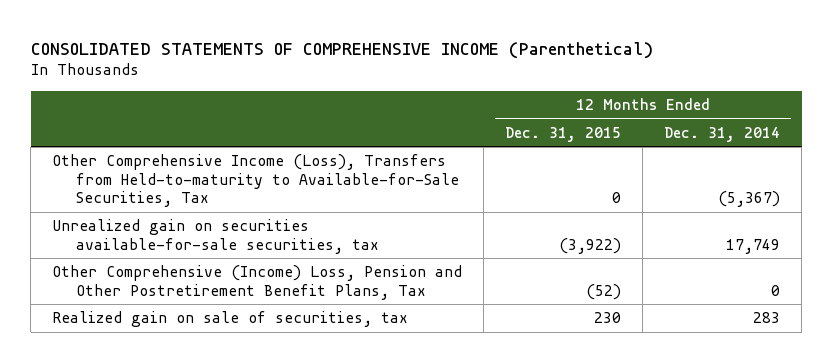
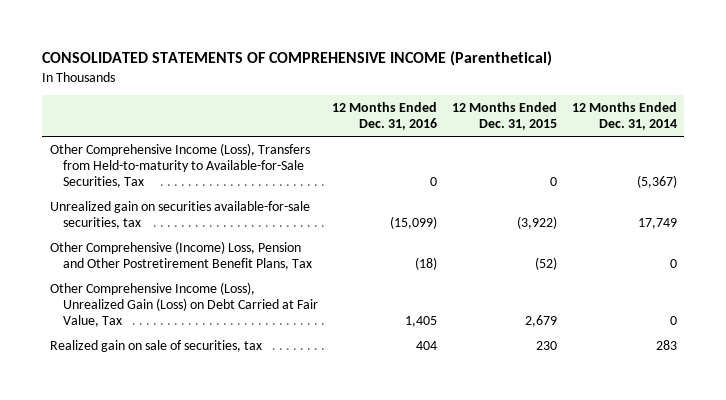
none -> [332,102,438,131] 12 Months Ended Dec. 31, 2016
none -> [49,281,318,327] Other Comprehensive Income (Loss), Unrealized Gain (Loss) on Debt Carried at Fair Value, Tax

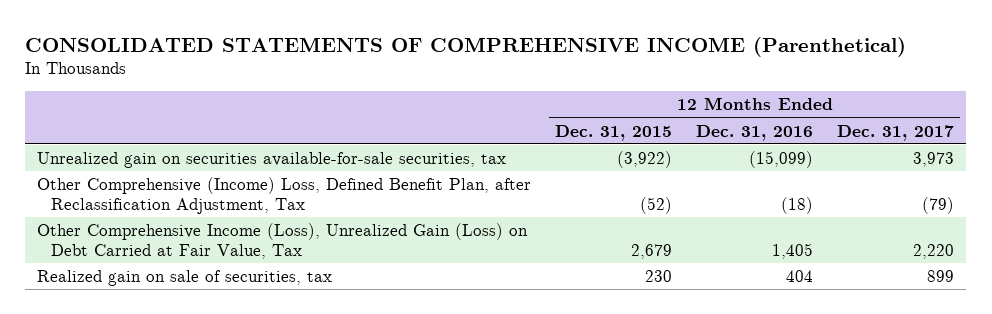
[571,102,677,131] 12 Months Ended Dec. 31, 2014 -> none
none -> [837,124,955,141] Dec. 31, 2017
[49,142,310,188] Other Comprehensive Income (Loss), Transfers from Held-to-maturity to Available-for-Sale Securities, Tax -> none
[49,240,312,270] Other Comprehensive (Income) Loss, Pension and Other Postretirement Benefit Plans, Tax -> [37,176,532,214] Other Comprehensive (Income) Loss, Defined Benefit Plan, after Reclassification Adjustment, Tax

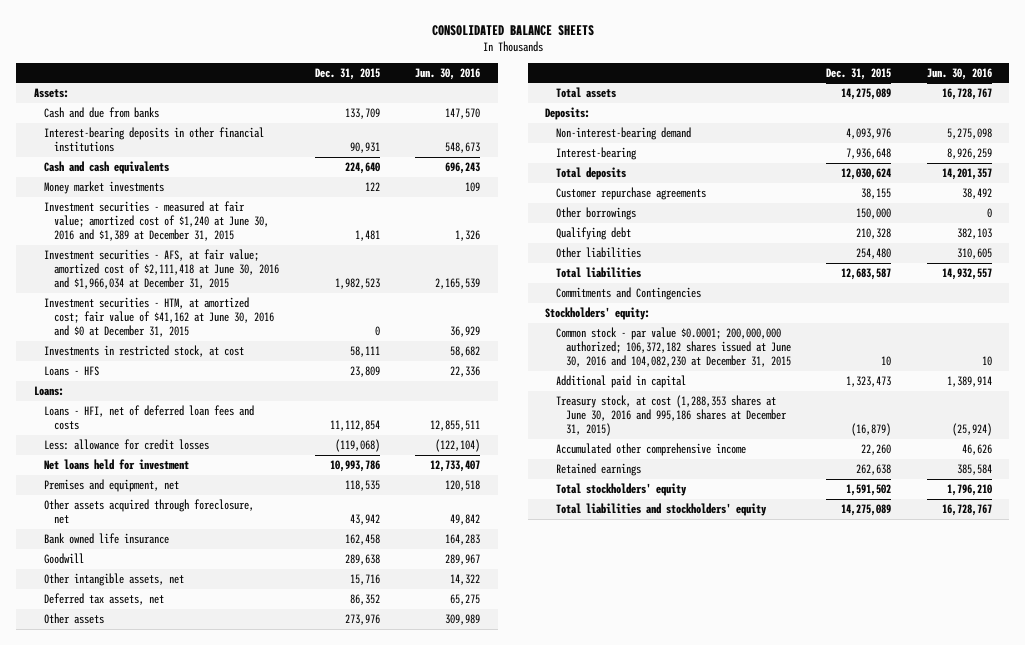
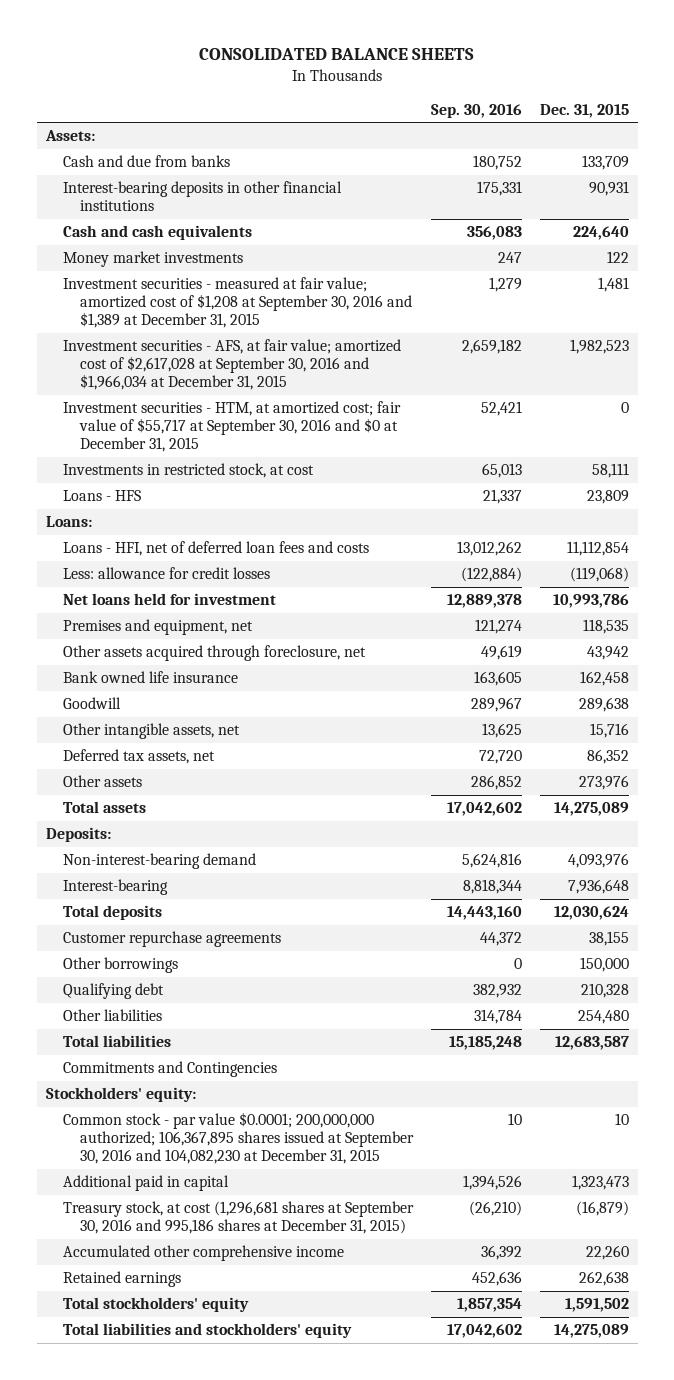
[414,67,480,80] Jun. 30, 2016 -> none
none -> [430,103,522,118] Sep. 30, 2016
[43,201,270,241] Investment securities - measured at fair value; amortized cost of $1,240 at June 30, 2016 and $1,389 at December 31, 2015 -> [62,277,413,329] Investment securities - measured at fair value; amortized cost of $1,208 at September 30, 2016 and $1,389 at December 31, 2015
[43,249,280,289] Investment securities - AFS, at fair value; amortized cost of $2,111,418 at June 30, 2016 and $1,966,034 at December 31, 2015 -> [62,339,401,391] Investment securities - AFS, at fair value; amortized cost of $2,617,028 at September 30, 2016 and $1,966,034 at December 31, 2015
[43,297,275,337] Investment securities - HTM, at amortized cost; fair value of $41,162 at June 30, 2016 and $0 at December 31, 2015 -> [62,401,401,453] Investment securities - HTM, at amortized cost; fair value of $55,717 at September 30, 2016 and $0 at December 31, 2015
[555,327,791,367] Common stock - par value $0.0001; 200,000,000 authorized; 106,372,182 shares issued at June 30, 2016 and 104,082,230 at December 31, 2015 -> [62,1112,415,1165] Common stock - par value $0.0001; 200,000,000 authorized; 106,367,895 shares issued at September 30, 2016 and 104,082,230 at December 31, 2015
[555,395,787,436] Treasury stock, at cost (1,288,353 shares at June 30, 2016 and 995,186 shares at December 31, 2015) -> [62,1201,414,1235] Treasury stock, at cost (1,296,681 shares at September 30, 2016 and 995,186 shares at December 31, 2015)

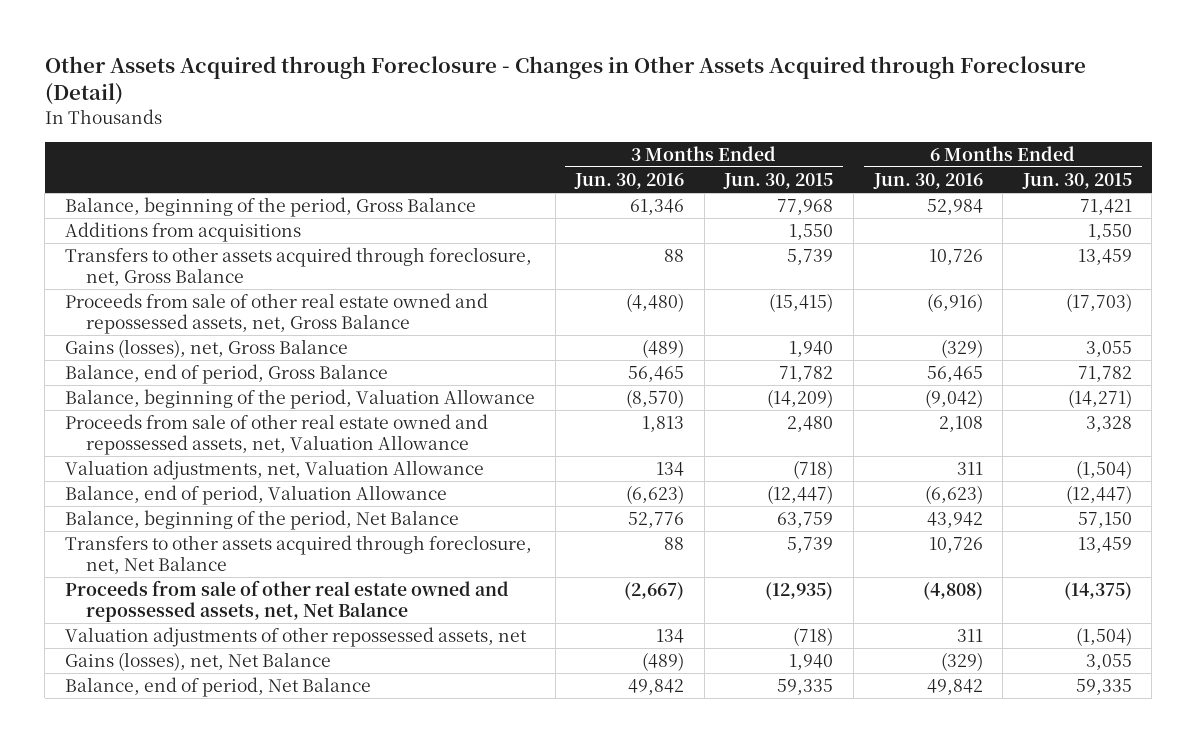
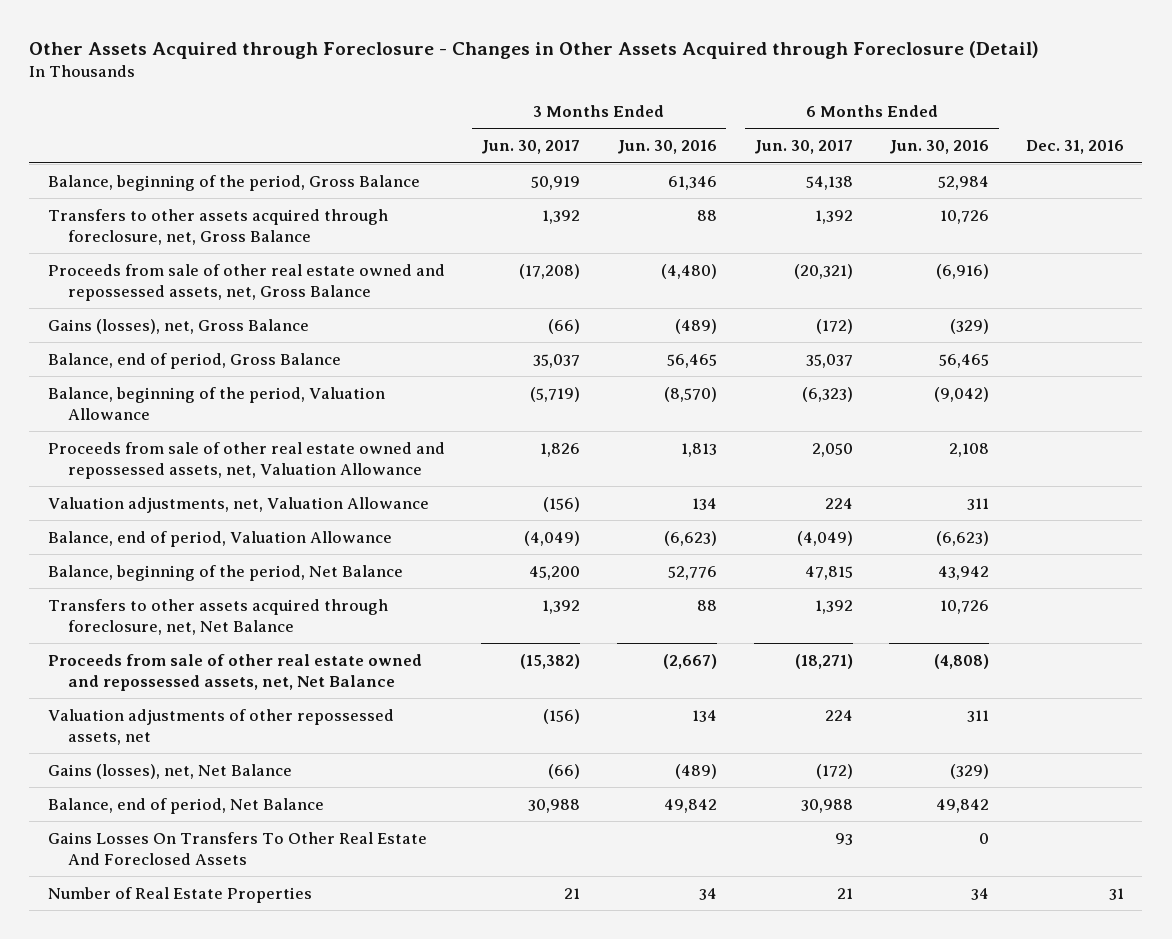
[723,173,834,190] Jun. 30, 2015 -> none
[1021,173,1132,190] Jun. 30, 2015 -> none
none -> [481,140,581,155] Jun. 30, 2017
none -> [753,140,853,155] Jun. 30, 2017
none -> [1026,140,1125,155] Dec. 31, 2016
[65,222,302,243] Additions from acquisitions -> none
none -> [47,831,427,866] Gains Losses On Transfers To Other Real Estate And Foreclosed Assets
none -> [47,886,312,903] Number of Real Estate Properties

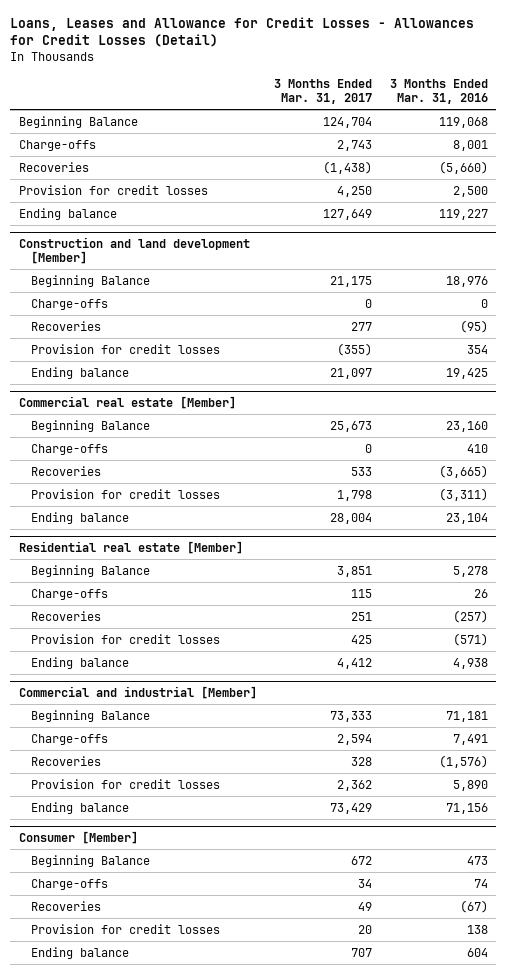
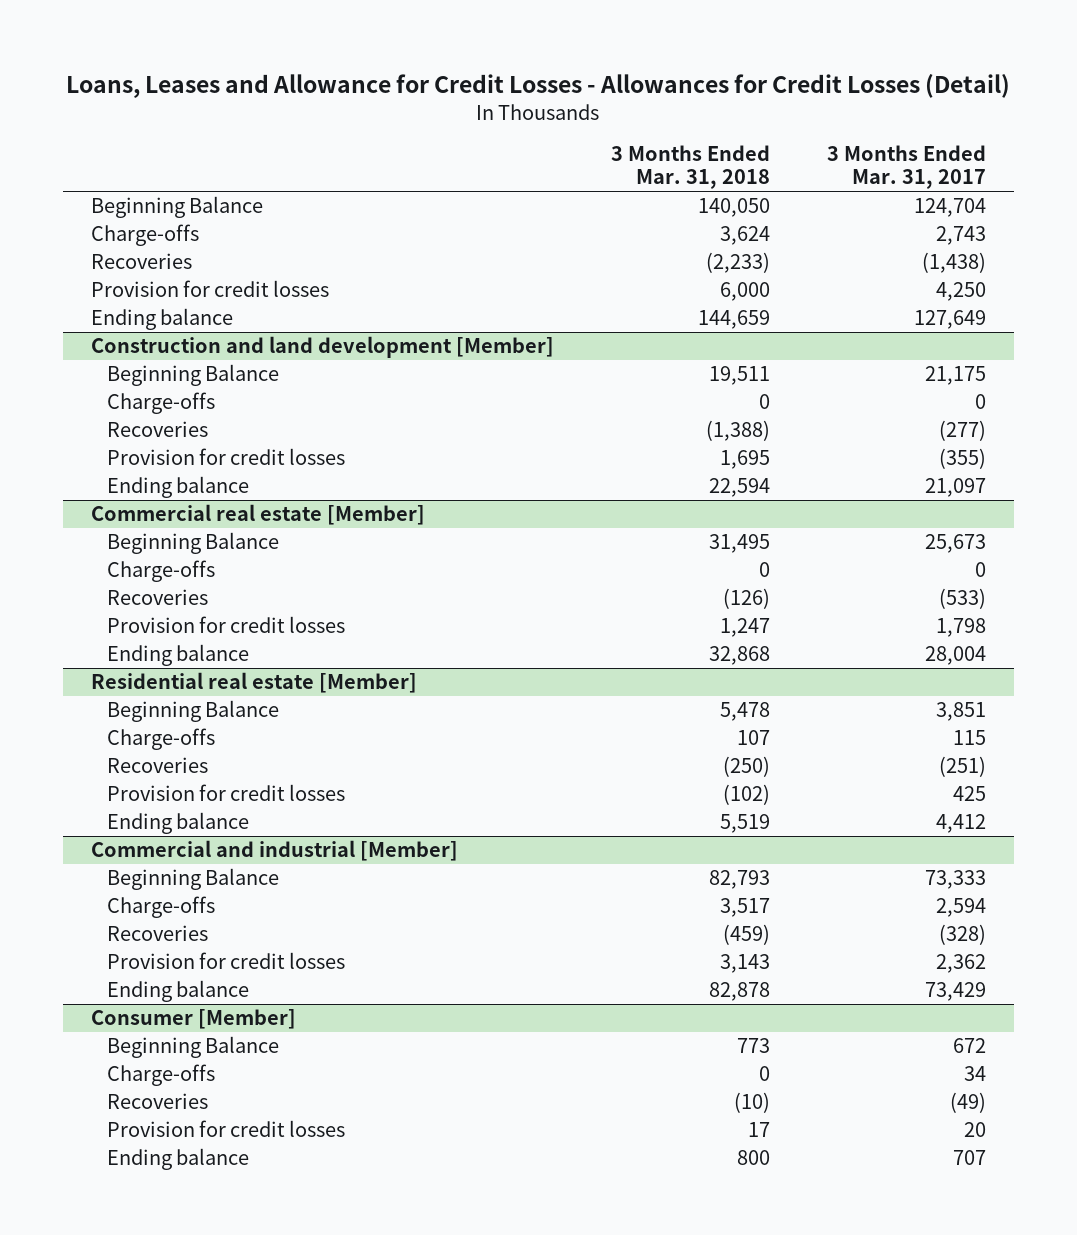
[389,78,488,104] 3 Months Ended Mar. 31, 2016 -> none
none -> [610,145,770,190] 3 Months Ended Mar. 31, 2018
[351,321,373,331] 277 -> [938,420,986,442] (277)
[351,466,373,476] 533 -> [938,588,986,610] (533)
[351,611,373,621] 251 -> [938,756,986,778] (251)
[351,756,373,766] 328 -> [938,924,986,946] (328)
[358,901,373,911] 49 -> [949,1092,986,1114] (49)

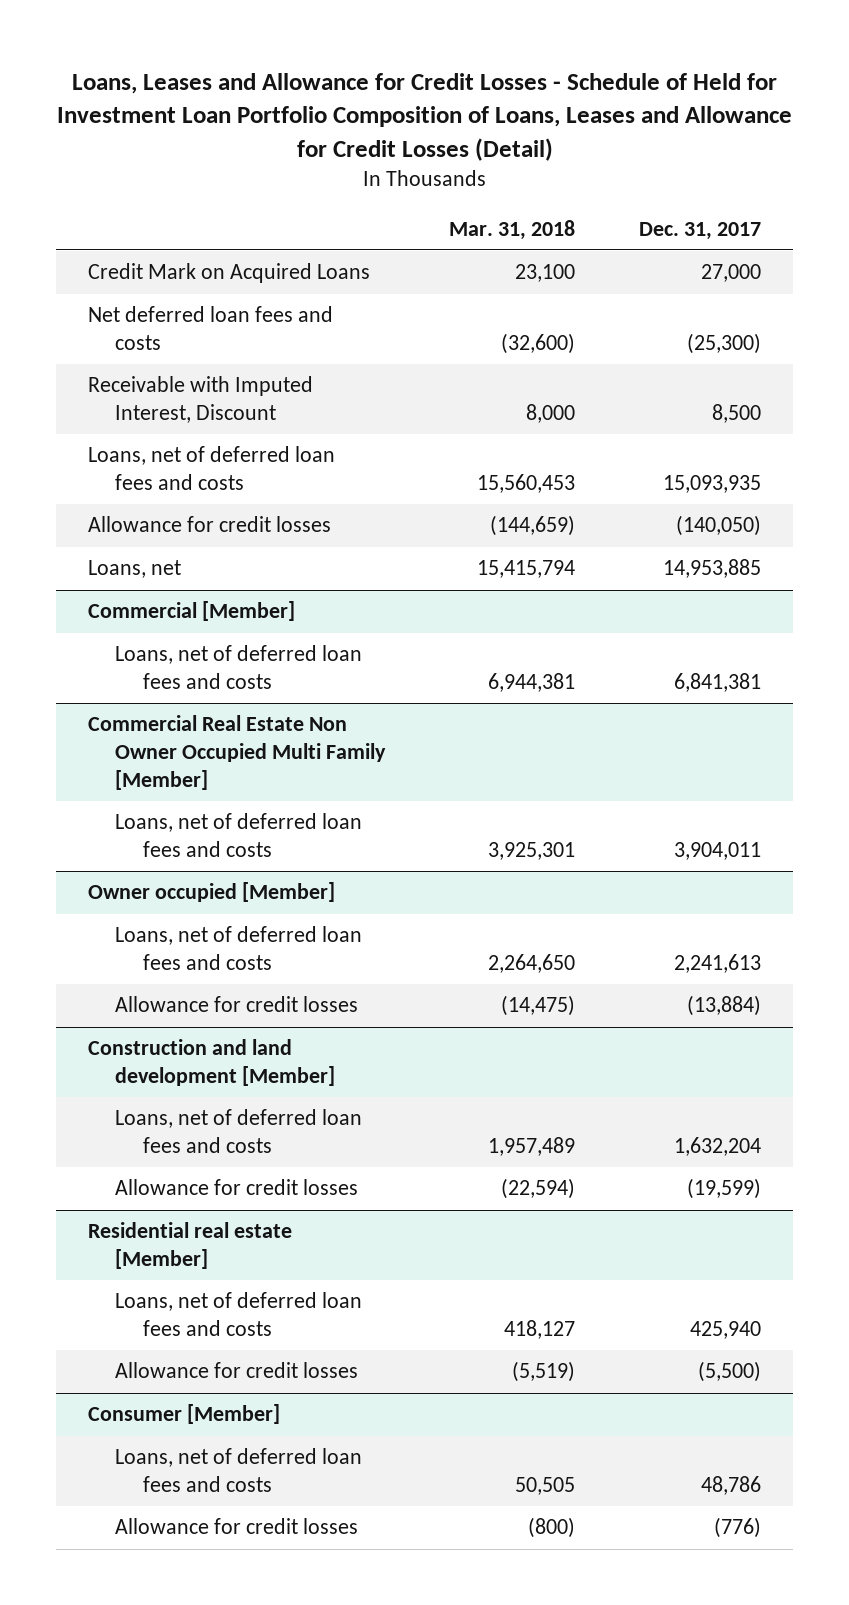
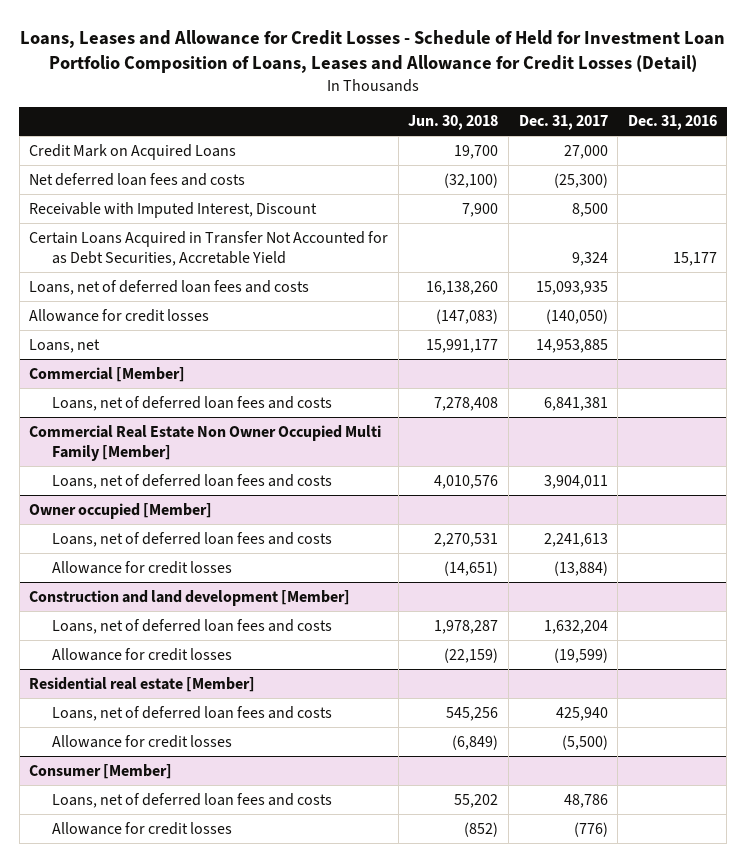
[449,219,576,240] Mar. 31, 2018 -> none
none -> [408,115,499,131] Jun. 30, 2018
none -> [627,115,717,131] Dec. 31, 2016
none -> [29,230,389,266] Certain Loans Acquired in Transfer Not Accounted for as Debt Securities, Accretable Yield

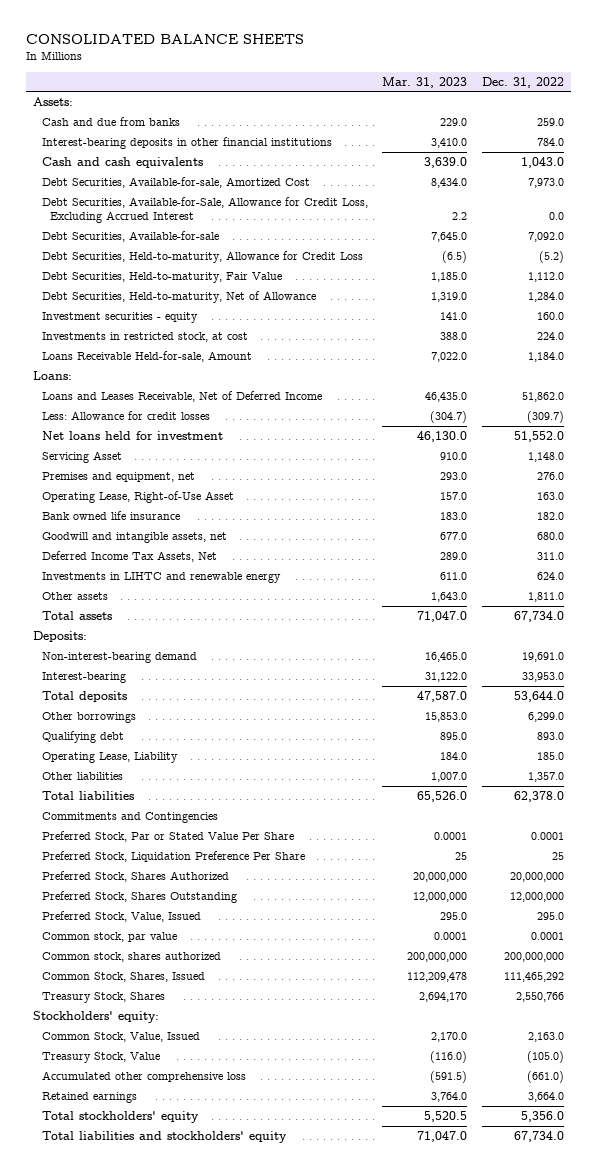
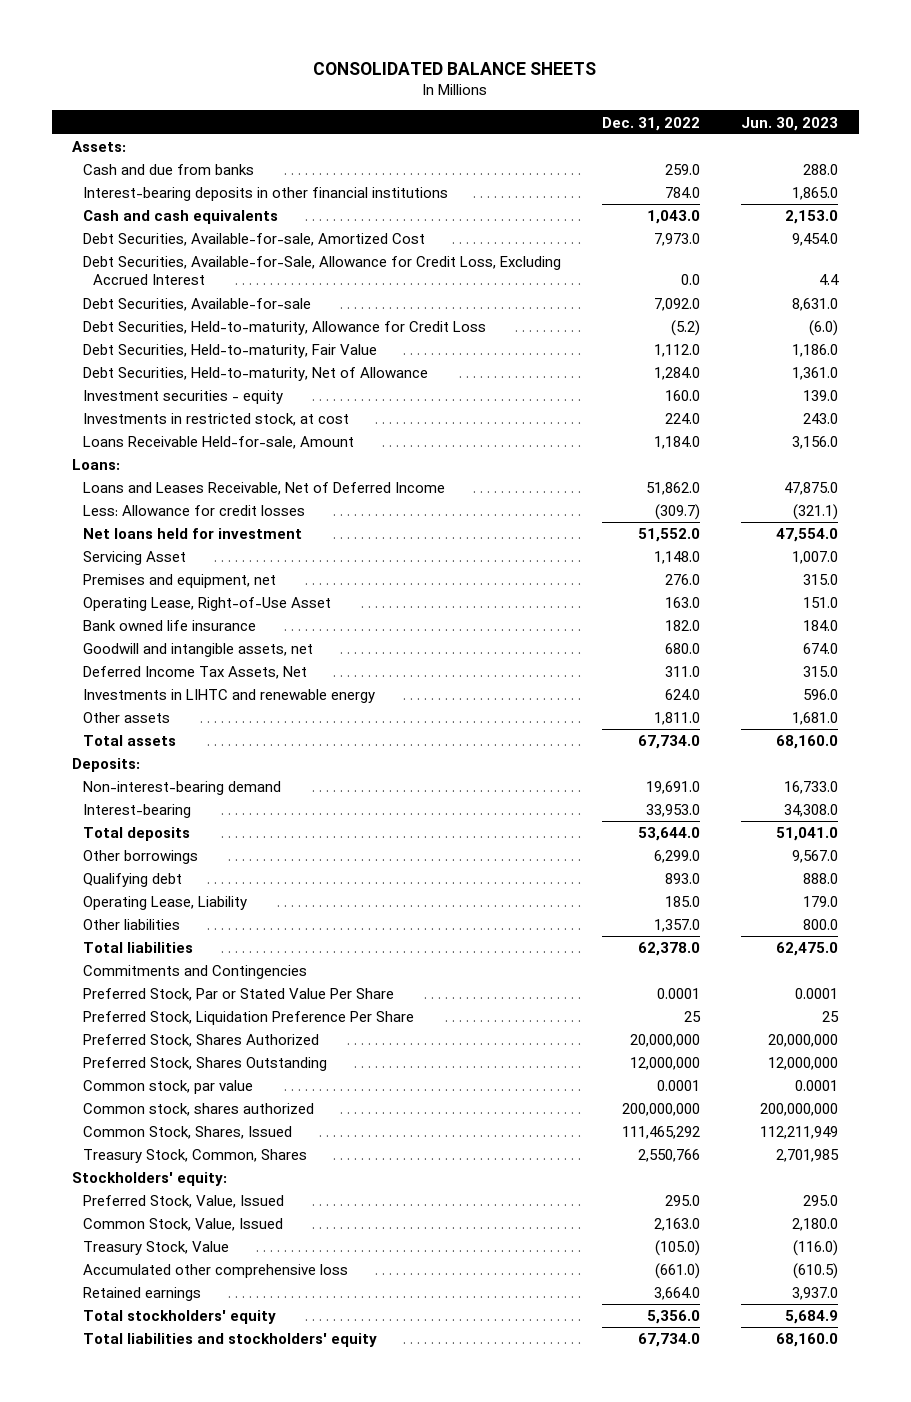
[382,76,468,88] Mar. 31, 2023 -> none
none -> [741,116,839,131] Jun. 30, 2023
[41,991,165,1003] Treasury Stock, Shares -> [82,1149,307,1164] Treasury Stock, Common, Shares
[41,910,201,922] Preferred Stock, Value, Issued -> [82,1195,284,1209] Preferred Stock, Value, Issued

